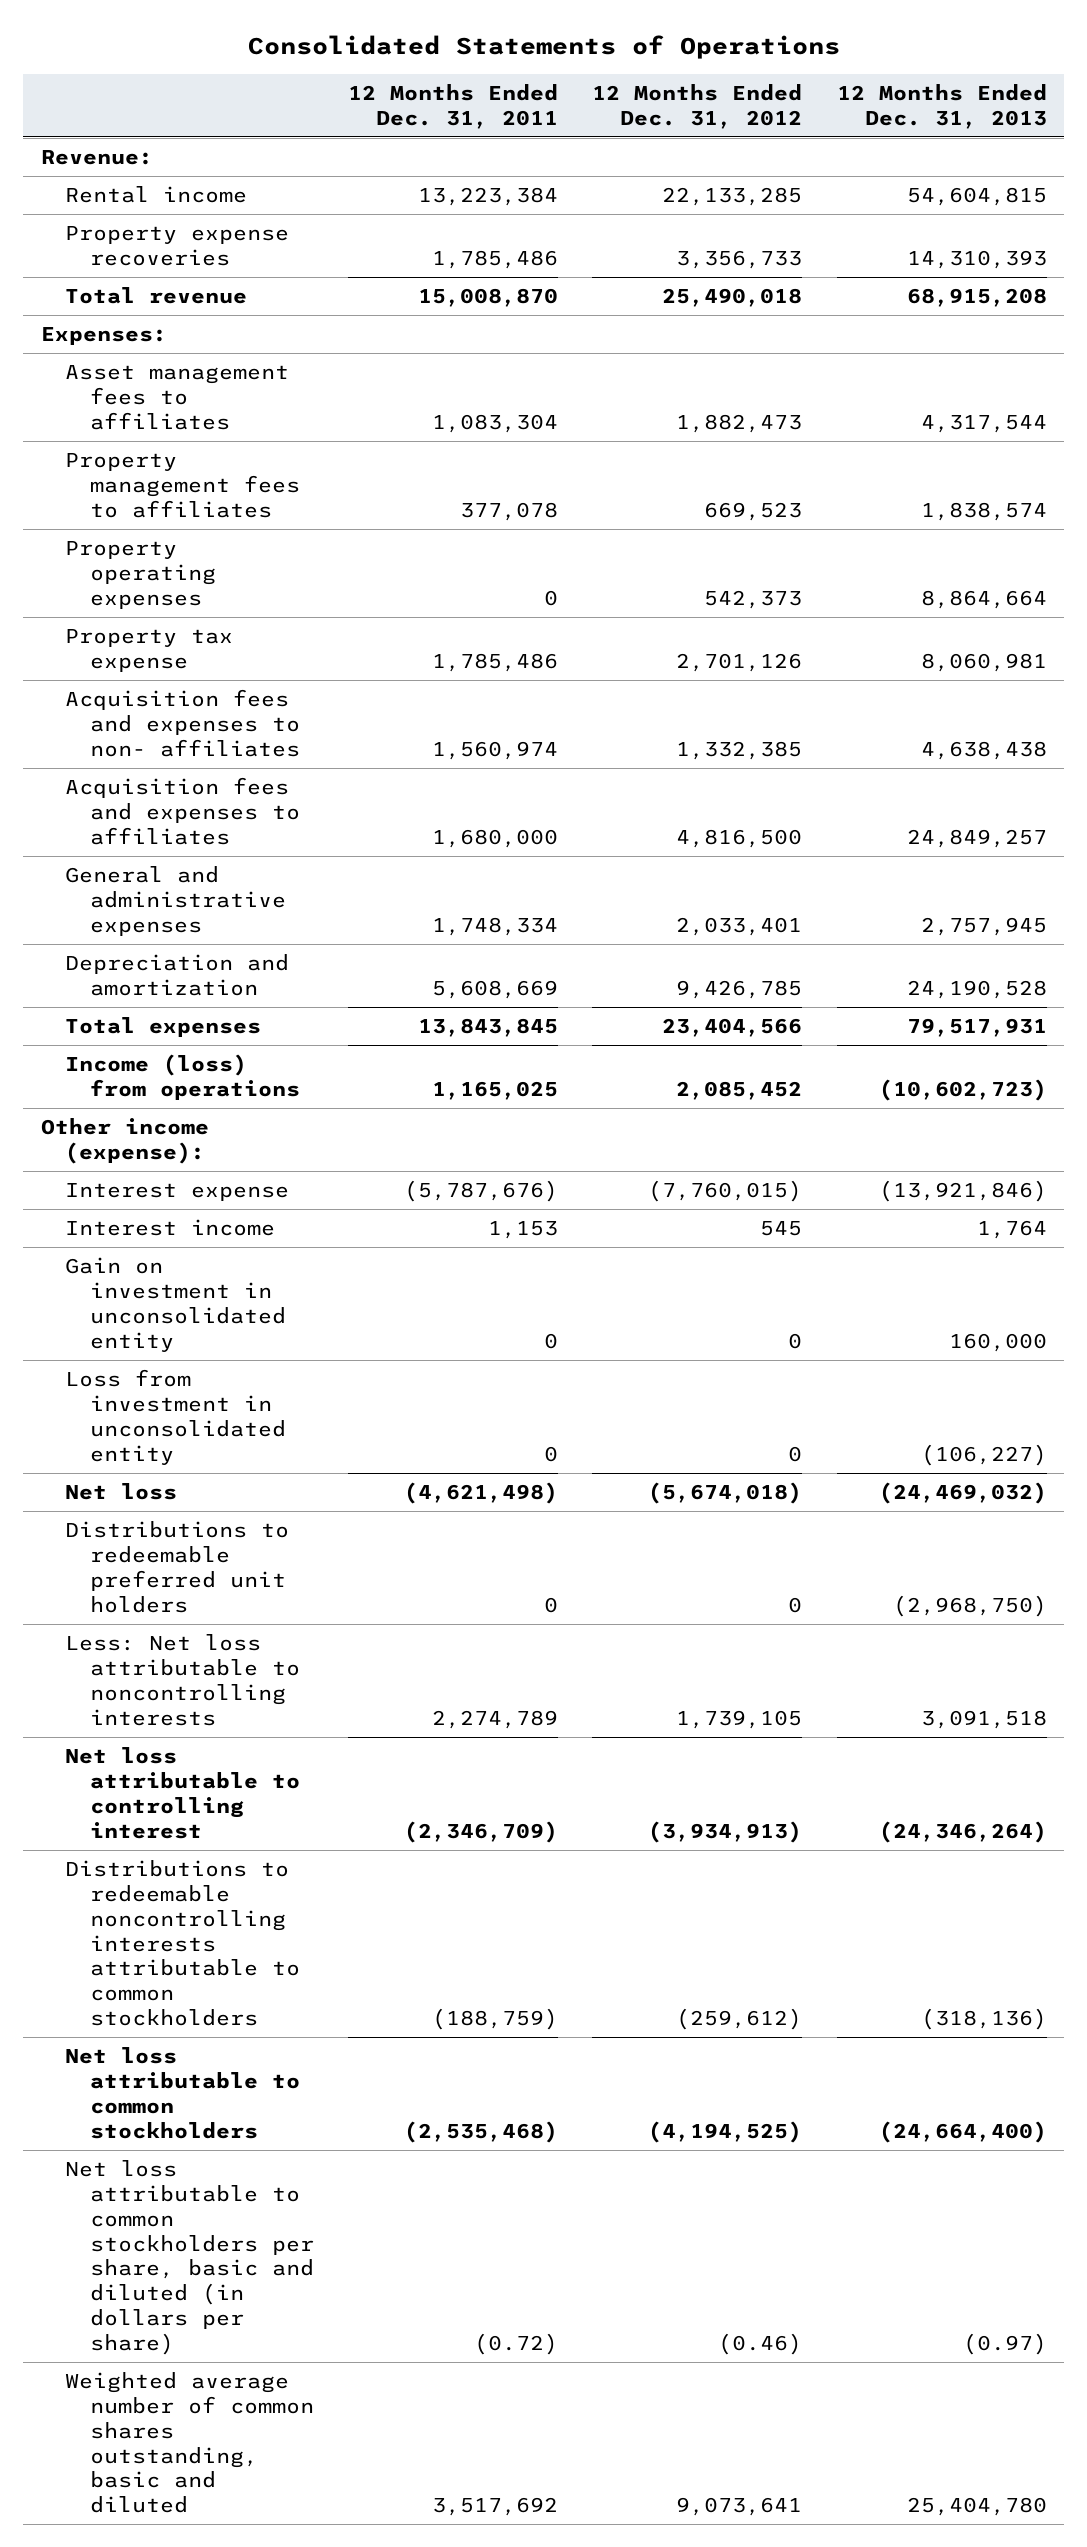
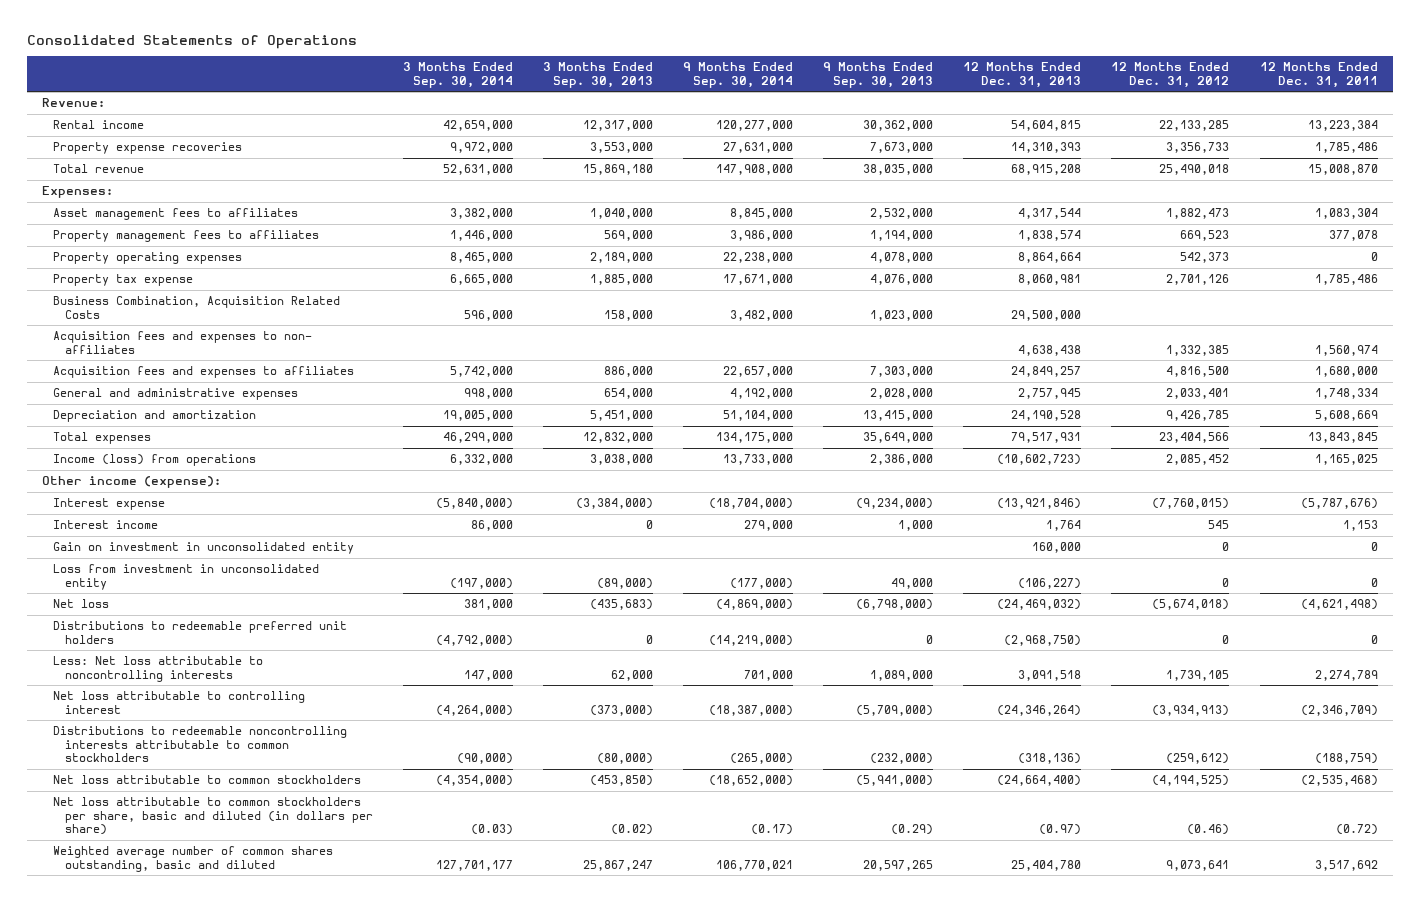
none -> [402,62,513,88] 3 Months Ended Sep. 30, 2014
none -> [542,62,653,88] 3 Months Ended Sep. 30, 2013
none -> [683,62,794,88] 9 Months Ended Sep. 30, 2014
none -> [823,62,934,88] 9 Months Ended Sep. 30, 2013
none -> [53,296,341,319] Business Combination, Acquisition Related Costs

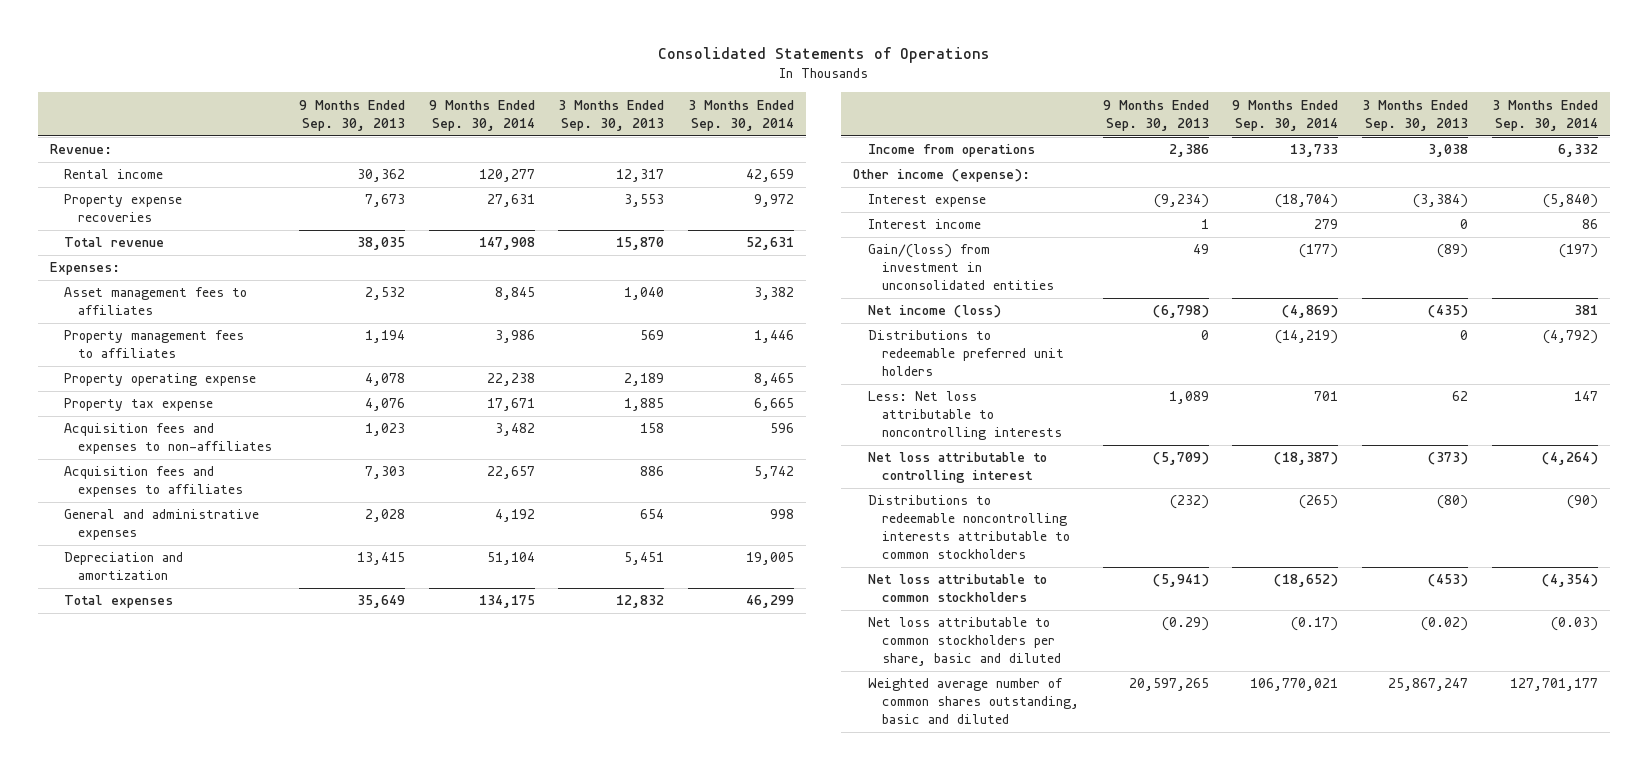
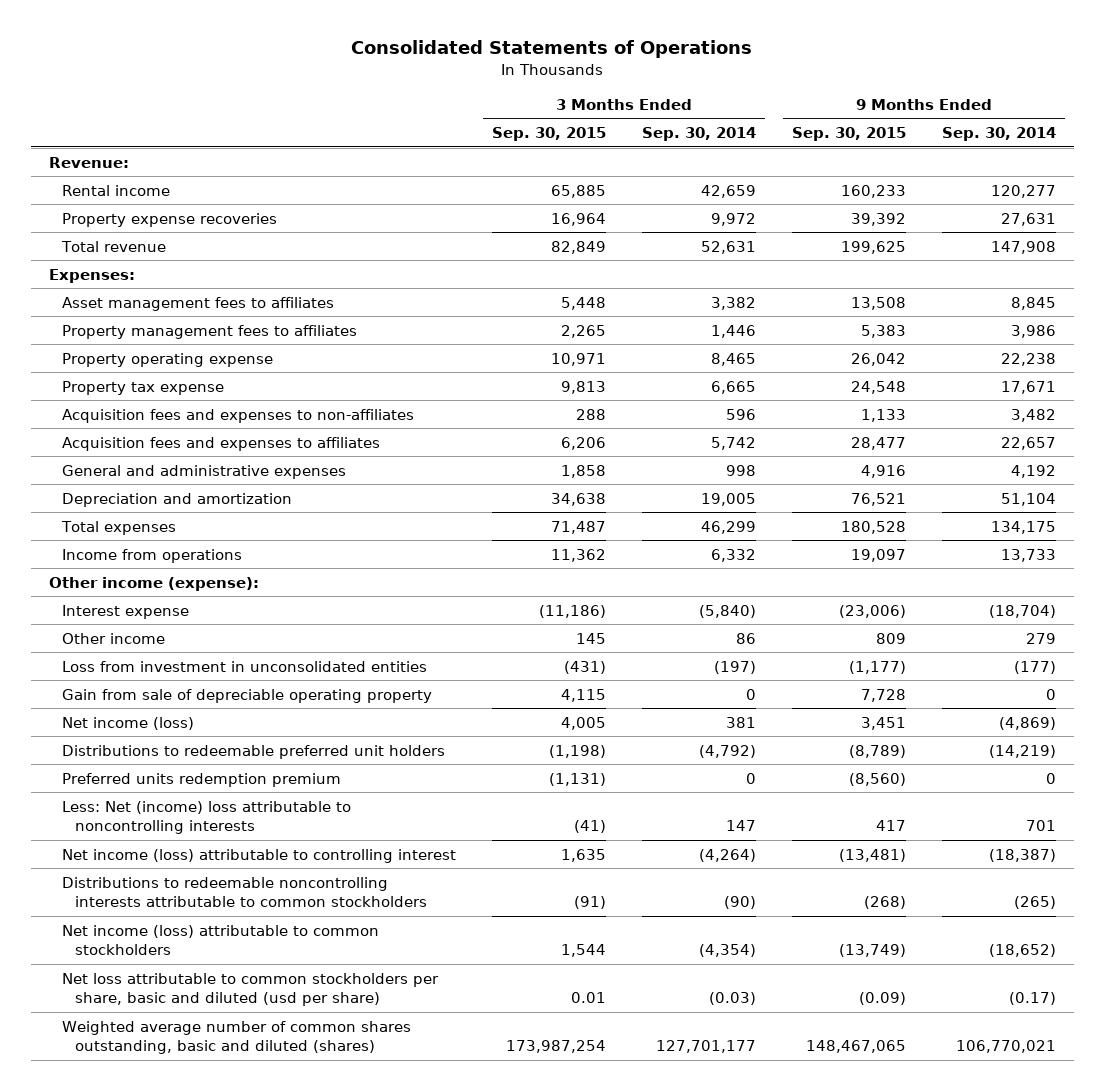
[298,99,405,131] 9 Months Ended Sep. 30, 2013 -> none
[558,99,665,131] 3 Months Ended Sep. 30, 2013 -> none
none -> [491,127,606,142] Sep. 30, 2015
none -> [791,127,906,142] Sep. 30, 2015
[867,219,981,230] Interest income -> [61,632,165,644] Other income
[867,244,1054,291] Gain/(loss) from investment in unconsolidated entities -> [61,660,427,672] Loss from investment in unconsolidated entities
none -> [61,688,432,703] Gain from sale of depreciable operating property
none -> [61,772,341,787] Preferred units redemption premium
[867,391,1062,441] Less: Net loss attributable to noncontrolling interests -> [61,800,351,834] Less: Net (income) loss attributable to noncontrolling interests
[867,452,1047,484] Net loss attributable to controlling interest -> [61,848,456,863] Net income (loss) attributable to controlling interest
[867,574,1047,603] Net loss attributable to common stockholders -> [61,924,379,955] Net income (loss) attributable to common stockholders
[867,617,1061,667] Net loss attributable to common stockholders per share, basic and diluted -> [61,972,439,1006] Net loss attributable to common stockholders per share, basic and diluted (usd per share)
[867,678,1079,725] Weighted average number of common shares outstanding, basic and diluted -> [61,1020,411,1054] Weighted average number of common shares outstanding, basic and diluted (shares)

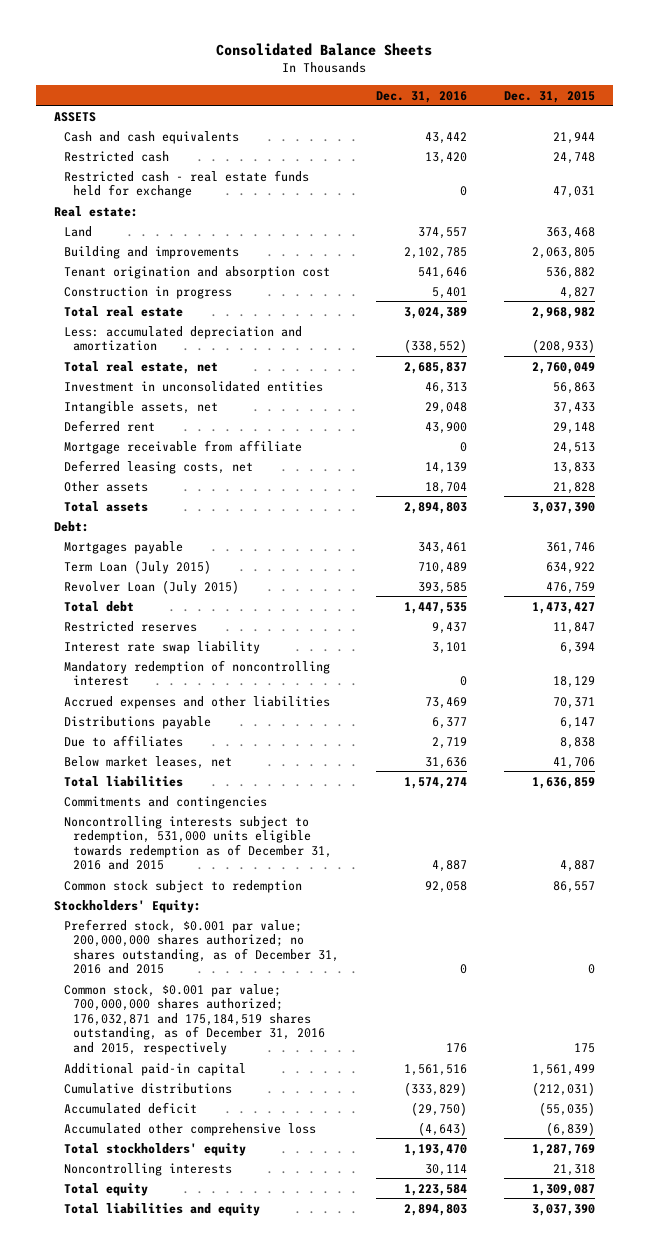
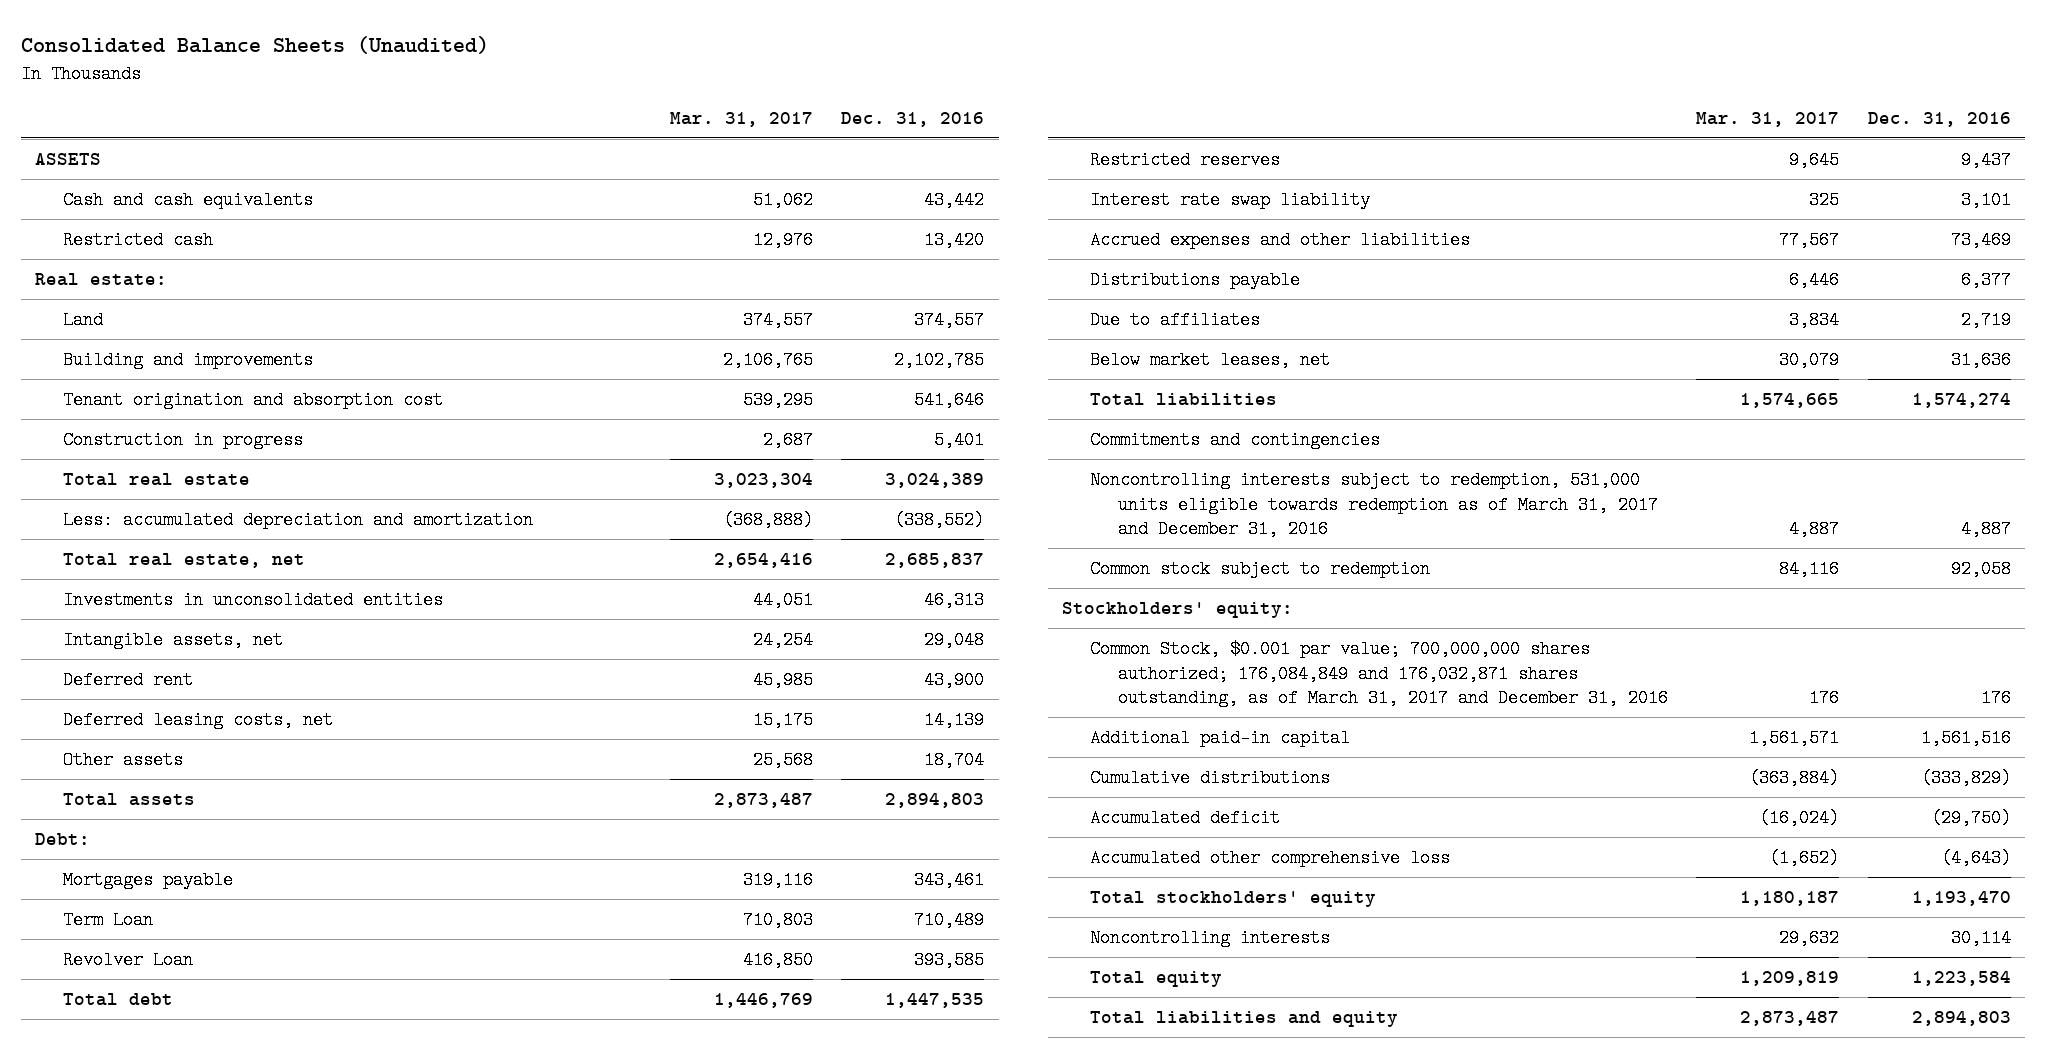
[216,43,433,57] Consolidated Balance Sheets -> [21,35,490,54] Consolidated Balance Sheets (Unaudited)
[503,90,595,103] Dec. 31, 2015 -> none
none -> [669,112,813,128] Mar. 31, 2017
[63,169,309,199] Restricted cash - real estate funds held for exchange -> none
[63,380,323,392] Investment in unconsolidated entities -> [63,590,444,609] Investments in unconsolidated entities
[63,439,302,454] Mortgage receivable from affiliate -> none
[63,579,239,594] Revolver Loan (July 2015) -> none
none -> [63,910,154,929] Term Loan
[63,559,211,574] Term Loan (July 2015) -> [63,950,194,969] Revolver Loan
[417,561,467,574] 710,489 -> [914,950,985,969] 393,585
[63,659,330,687] Mandatory redemption of noncontrolling interest -> none
[63,815,332,871] Noncontrolling interests subject to redemption, 531,000 units eligible towards redemption as of December 31, 2016 and 2015 -> [1090,470,1658,539] Noncontrolling interests subject to redemption, 531,000 units eligible towards redemption as of March 31, 2017 and December 31, 2016
[63,918,339,975] Preferred stock, $0.001 par value; 200,000,000 shares authorized; no shares outstanding, as of December 31, 2016 and 2015 -> none
[54,899,202,913] Stockholders' Equity: -> [1062,601,1294,618] Stockholders' equity:
[63,983,325,1055] Common stock, $0.001 par value; 700,000,000 shares authorized; 176,032,871 and 175,184,519 shares outstanding, as of December 31, 2016 and 2015, respectively -> [1090,639,1668,708] Common Stock, $0.001 par value; 700,000,000 shares authorized; 176,084,849 and 176,032,871 shares outstanding, as of March 31, 2017 and December 31, 2016

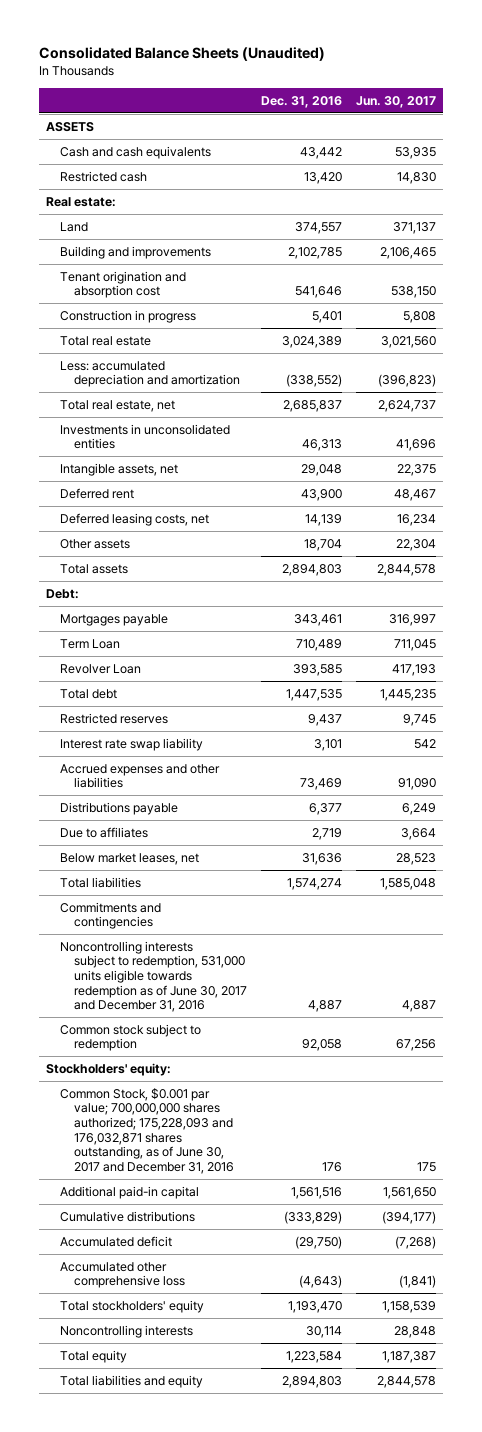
[669,112,813,128] Mar. 31, 2017 -> none
none -> [356,95,437,108] Jun. 30, 2017
[1090,470,1658,539] Noncontrolling interests subject to redemption, 531,000 units eligible towards redemption as of March 31, 2017 and December 31, 2016 -> [59,940,248,1013] Noncontrolling interests subject to redemption, 531,000 units eligible towards redemption as of June 30, 2017 and December 31, 2016
[1090,639,1668,708] Common Stock, $0.001 par value; 700,000,000 shares authorized; 176,084,849 and 176,032,871 shares outstanding, as of March 31, 2017 and December 31, 2016 -> [59,1087,235,1175] Common Stock, $0.001 par value; 700,000,000 shares authorized; 175,228,093 and 176,032,871 shares outstanding, as of June 30, 2017 and December 31, 2016

